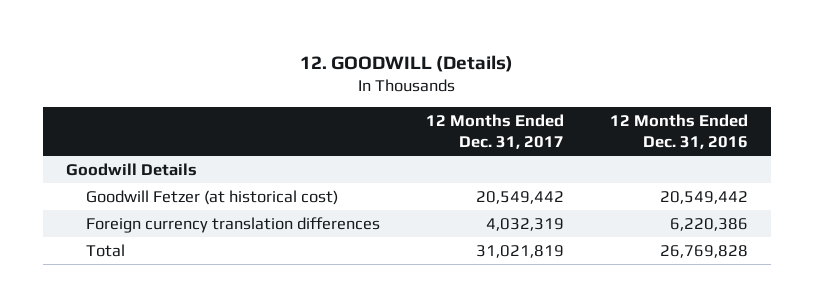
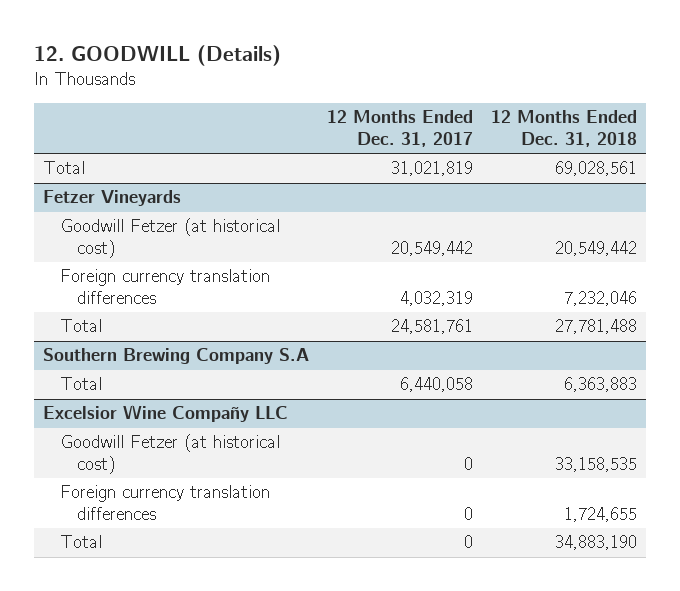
[609,114,748,150] 12 Months Ended Dec. 31, 2016 -> none
none -> [490,110,637,147] 12 Months Ended Dec. 31, 2018
[65,162,197,176] Goodwill Details -> none
[85,243,125,257] Total -> [42,161,85,175] Total
none -> [42,190,181,207] Fetzer Vineyards
none -> [60,319,103,333] Total
none -> [42,348,309,365] Southern Brewing Company S.A
none -> [60,377,103,391] Total
none -> [42,404,288,423] Excelsior Wine Compañy LLC
none -> [60,434,281,474] Goodwill Fetzer (at historical cost)
none -> [60,485,271,520] Foreign currency translation differences
none -> [60,535,103,549] Total

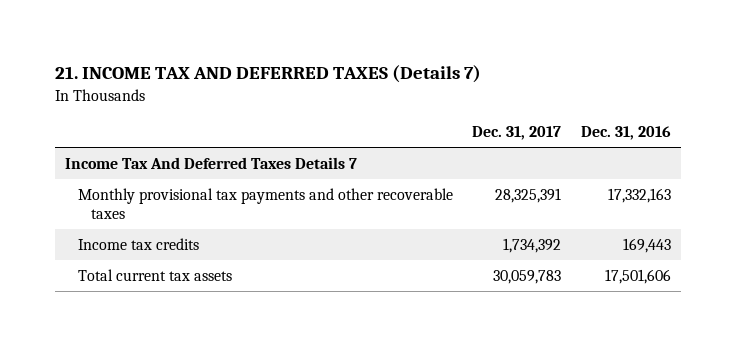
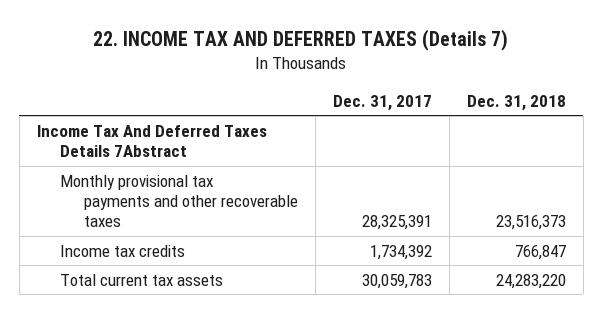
[54,65,481,84] 21. INCOME TAX AND DEFERRED TAXES (Details 7) -> [93,28,509,51] 22. INCOME TAX AND DEFERRED TAXES (Details 7)
[581,126,672,141] Dec. 31, 2016 -> none
none -> [466,94,566,111] Dec. 31, 2018
[64,156,357,169] Income Tax And Deferred Taxes Details 7 -> [36,124,267,157] Income Tax And Deferred Taxes Details 7Abstract

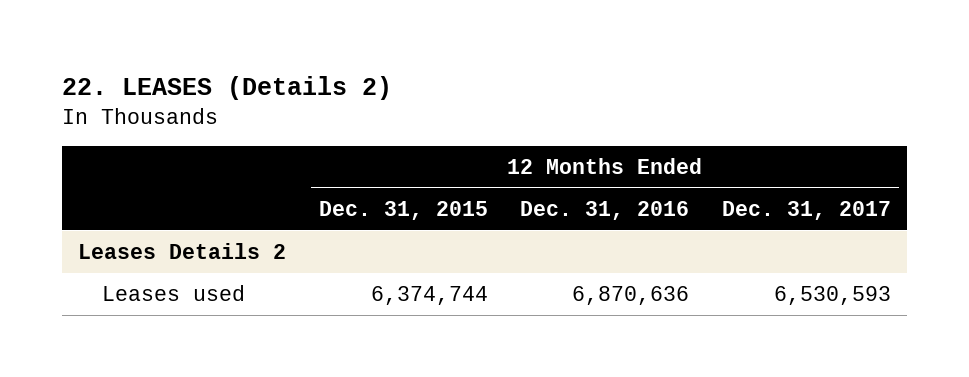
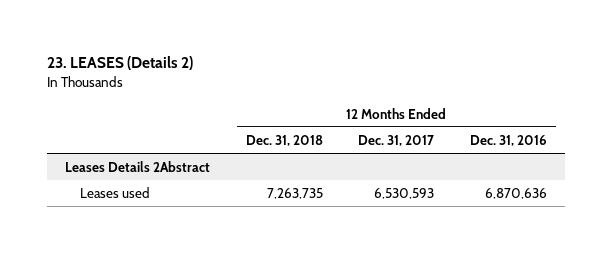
[61,76,392,101] 22. LEASES (Details 2) -> [47,56,194,71] 23. LEASES (Details 2)
[318,200,488,220] Dec. 31, 2015 -> none
none -> [245,135,323,147] Dec. 31, 2018
[78,243,287,260] Leases Details 2 -> [64,161,210,173] Leases Details 2Abstract

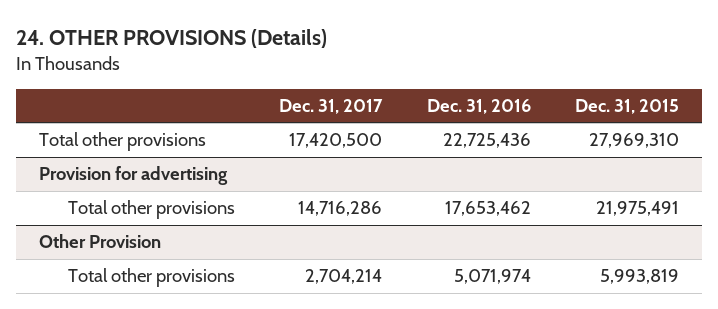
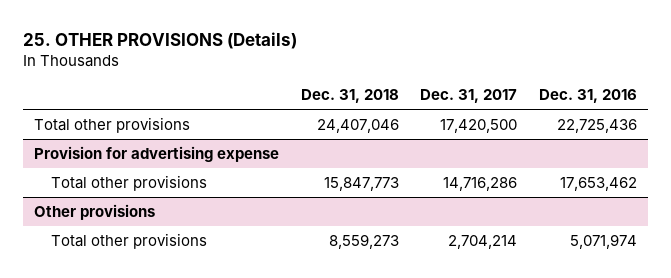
[16,29,328,49] 24. OTHER PROVISIONS (Details) -> [22,31,297,49] 25. OTHER PROVISIONS (Details)
[575,99,680,115] Dec. 31, 2015 -> none
none -> [300,89,399,104] Dec. 31, 2018
[38,166,228,186] Provision for advertising -> [33,145,279,162] Provision for advertising expense
[38,234,161,249] Other Provision -> [33,203,155,220] Other provisions

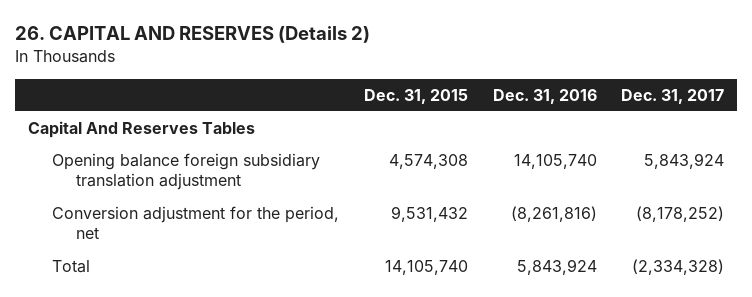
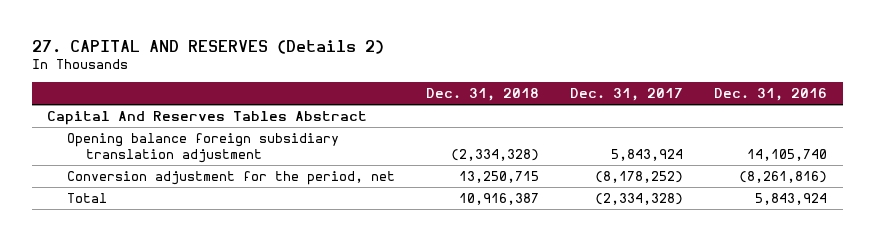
[15,26,371,44] 26. CAPITAL AND RESERVES (Details 2) -> [31,39,384,54] 27. CAPITAL AND RESERVES (Details 2)
[363,88,468,104] Dec. 31, 2015 -> none
none -> [425,88,539,102] Dec. 31, 2018
[27,120,255,138] Capital And Reserves Tables -> [47,110,368,125] Capital And Reserves Tables Abstract

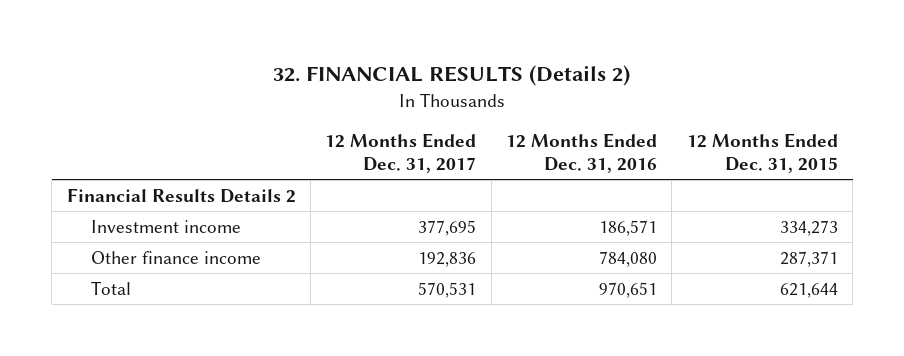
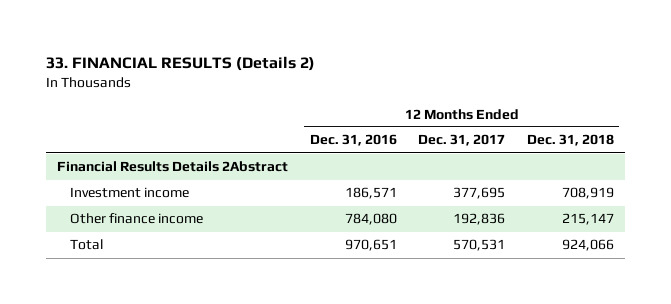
[273,65,631,87] 32. FINANCIAL RESULTS (Details 2) -> [46,55,316,71] 33. FINANCIAL RESULTS (Details 2)
[686,133,838,173] 12 Months Ended Dec. 31, 2015 -> none
none -> [526,134,614,147] Dec. 31, 2018
[66,187,296,203] Financial Results Details 2 -> [56,161,288,173] Financial Results Details 2Abstract

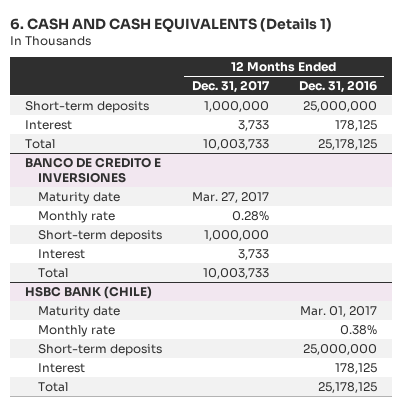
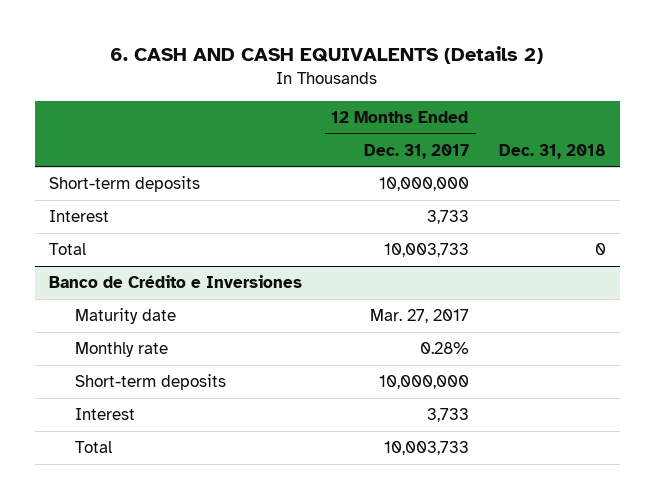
[9,17,332,33] 6. CASH AND CASH EQUIVALENTS (Details 1) -> [110,45,544,64] 6. CASH AND CASH EQUIVALENTS (Details 2)
[298,80,377,94] Dec. 31, 2016 -> none
none -> [498,143,606,159] Dec. 31, 2018
[203,100,269,112] 1,000,000 -> [378,177,469,192] 10,000,000
[24,156,161,183] BANCO DE CREDITO E INVERSIONES -> [49,275,303,289] Banco de Crédito e Inversiones
[203,229,269,241] 1,000,000 -> [378,375,469,390] 10,000,000
[24,285,152,299] HSBC BANK (CHILE) -> none
[38,305,121,318] Maturity date -> none
[38,324,116,337] Monthly rate -> none
[38,343,163,356] Short-term deposits -> none
[38,362,86,373] Interest -> none
[38,381,69,392] Total -> none

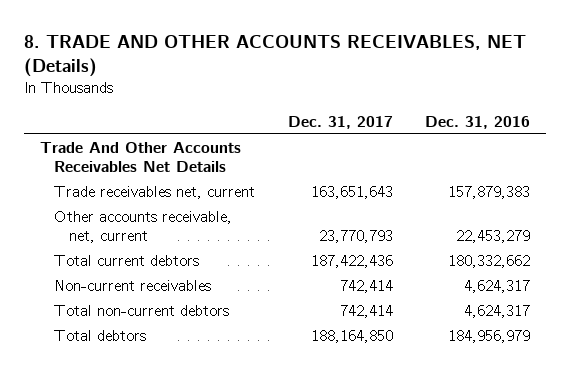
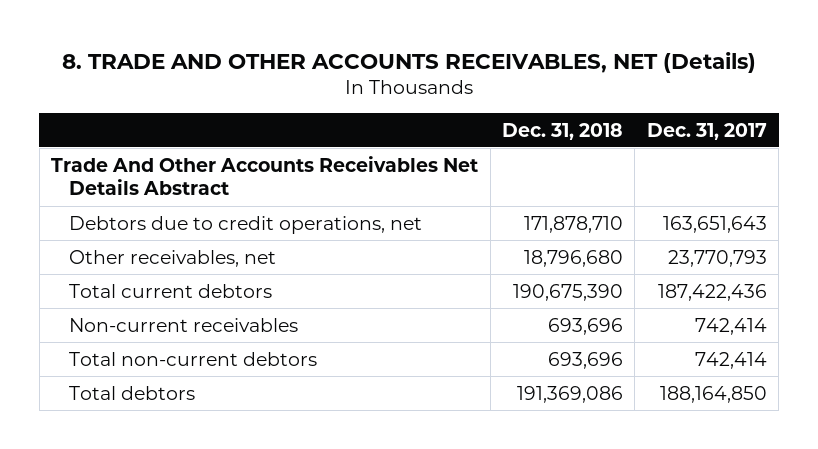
[424,115,530,129] Dec. 31, 2016 -> none
none -> [502,122,624,140] Dec. 31, 2018
[40,141,242,173] Trade And Other Accounts Receivables Net Details -> [51,155,479,196] Trade And Other Accounts Receivables Net Details Abstract
[54,185,256,199] Trade receivables net, current -> [69,215,423,234] Debtors due to credit operations, net
[54,210,233,244] Other accounts receivable, net, current -> [69,249,277,267] Other receivables, net

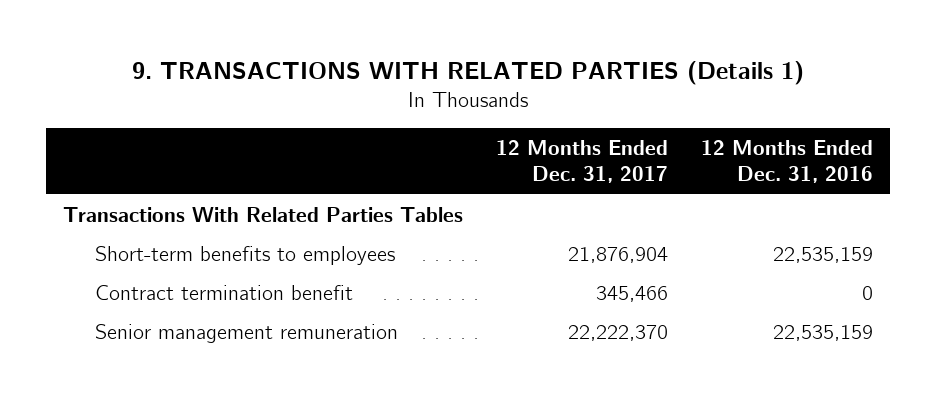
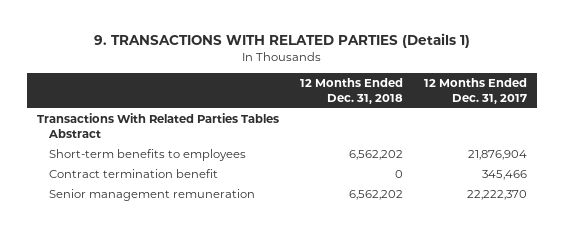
[701,139,874,184] 12 Months Ended Dec. 31, 2016 -> none
none -> [299,77,403,104] 12 Months Ended Dec. 31, 2018
[62,206,463,222] Transactions With Related Parties Tables -> [37,113,280,139] Transactions With Related Parties Tables Abstract

